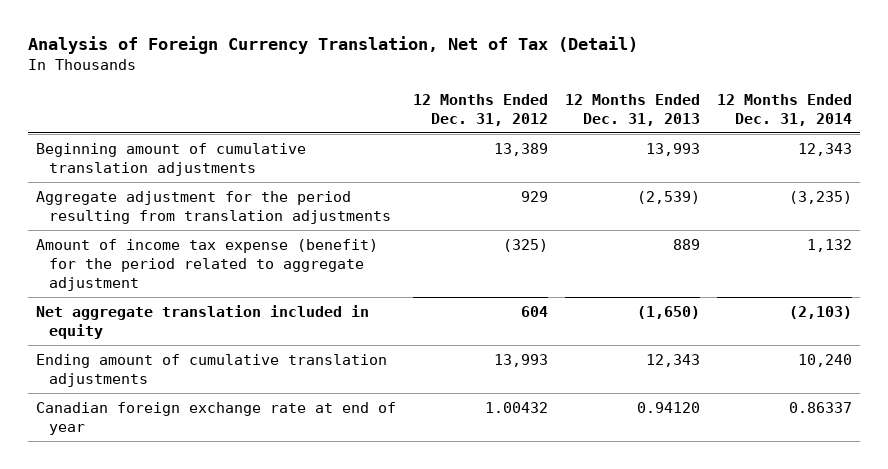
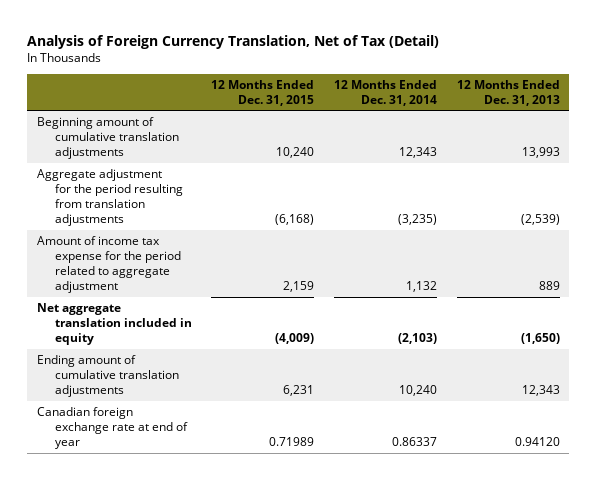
[412,93,548,126] 12 Months Ended Dec. 31, 2012 -> none
none -> [211,79,315,106] 12 Months Ended Dec. 31, 2015
[35,238,378,291] Amount of income tax expense (benefit) for the period related to aggregate adjustment -> [36,235,181,294] Amount of income tax expense for the period related to aggregate adjustment

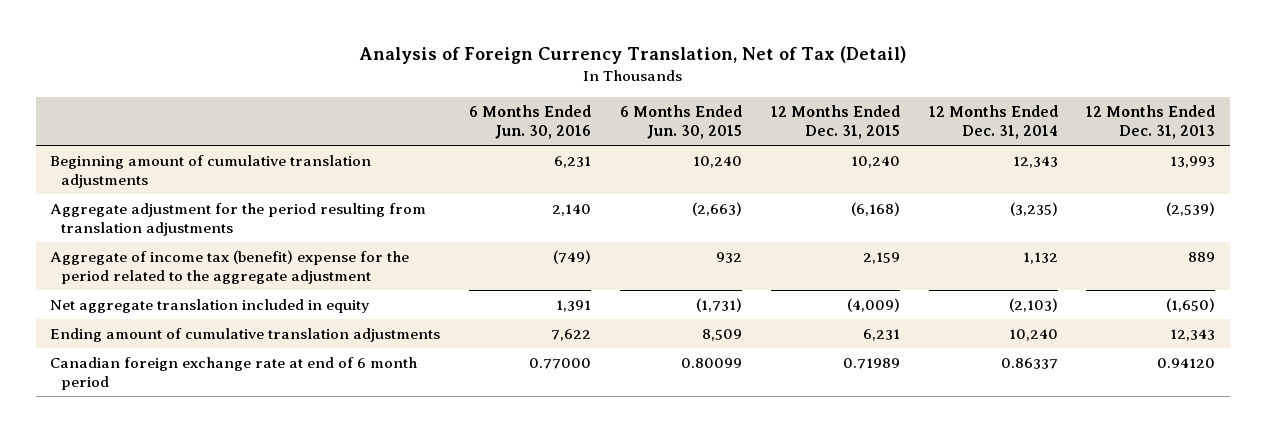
none -> [468,104,591,140] 6 Months Ended Jun. 30, 2016
none -> [619,104,742,140] 6 Months Ended Jun. 30, 2015
[36,235,181,294] Amount of income tax expense for the period related to aggregate adjustment -> [50,249,410,285] Aggregate of income tax (benefit) expense for the period related to the aggregate adjustment
[36,406,188,450] Canadian foreign exchange rate at end of year -> [50,356,418,391] Canadian foreign exchange rate at end of 6 month period

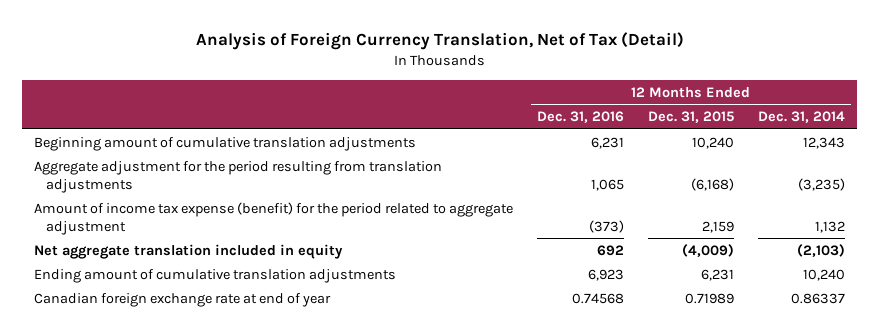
[468,104,591,140] 6 Months Ended Jun. 30, 2016 -> none
[619,104,742,140] 6 Months Ended Jun. 30, 2015 -> none
[1086,104,1216,140] 12 Months Ended Dec. 31, 2013 -> none
none -> [537,111,625,124] Dec. 31, 2016
[50,249,410,285] Aggregate of income tax (benefit) expense for the period related to the aggregate adjustment -> [34,201,514,235] Amount of income tax expense (benefit) for the period related to aggregate adjustment
[50,356,418,391] Canadian foreign exchange rate at end of 6 month period -> [34,292,332,307] Canadian foreign exchange rate at end of year

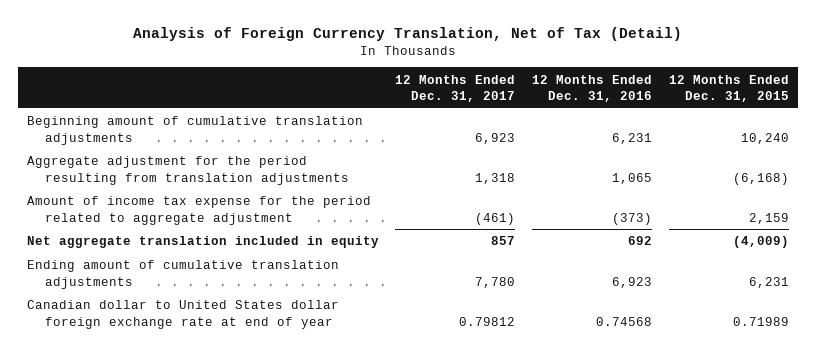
[758,111,846,124] Dec. 31, 2014 -> none
none -> [395,74,516,103] 12 Months Ended Dec. 31, 2017
[34,201,514,235] Amount of income tax expense (benefit) for the period related to aggregate adjustment -> [26,196,371,225] Amount of income tax expense for the period related to aggregate adjustment
[34,292,332,307] Canadian foreign exchange rate at end of year -> [26,300,339,329] Canadian dollar to United States dollar foreign exchange rate at end of year

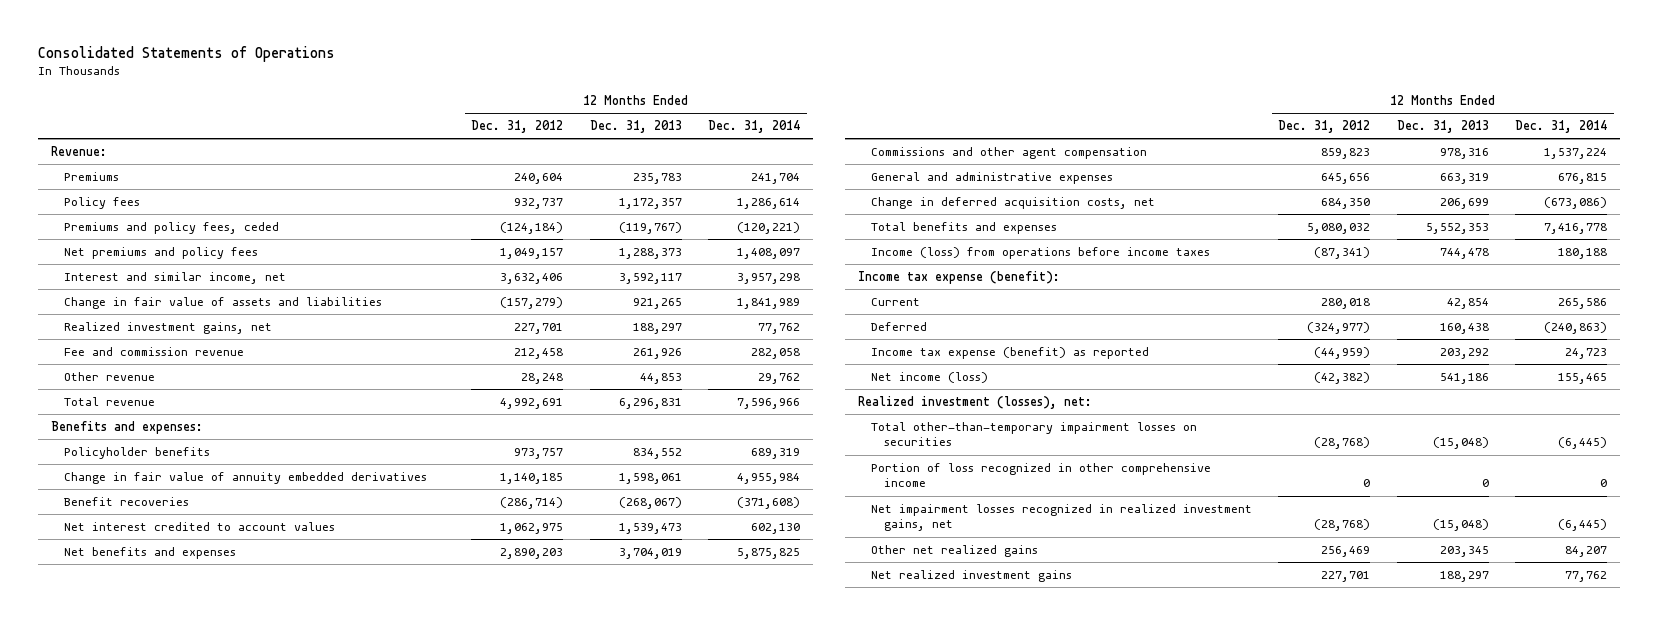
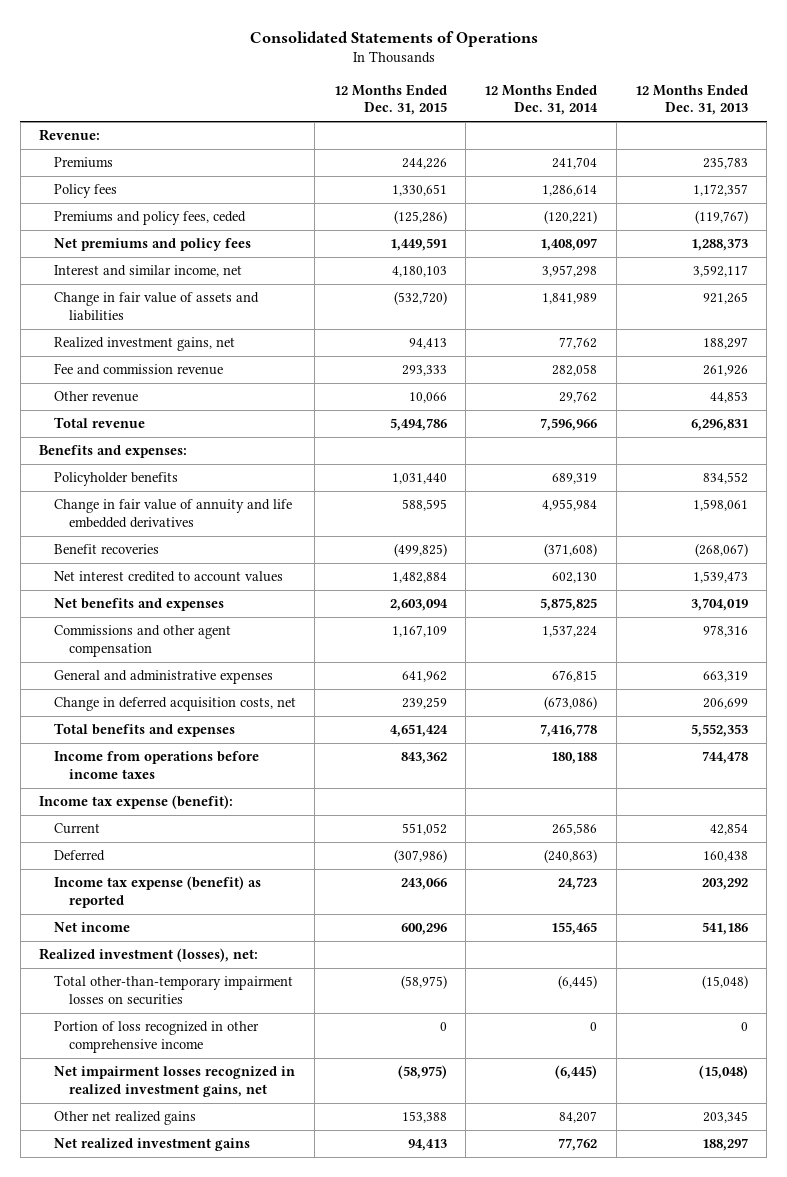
[471,120,564,134] Dec. 31, 2012 -> none
none -> [333,83,447,116] 12 Months Ended Dec. 31, 2015
[64,472,428,485] Change in fair value of annuity embedded derivatives -> [53,499,292,528] Change in fair value of annuity and life embedded derivatives
[871,247,1211,260] Income (loss) from operations before income taxes -> [53,751,259,779] Income from operations before income taxes
[871,372,989,384] Net income (loss) -> [53,922,130,933] Net income

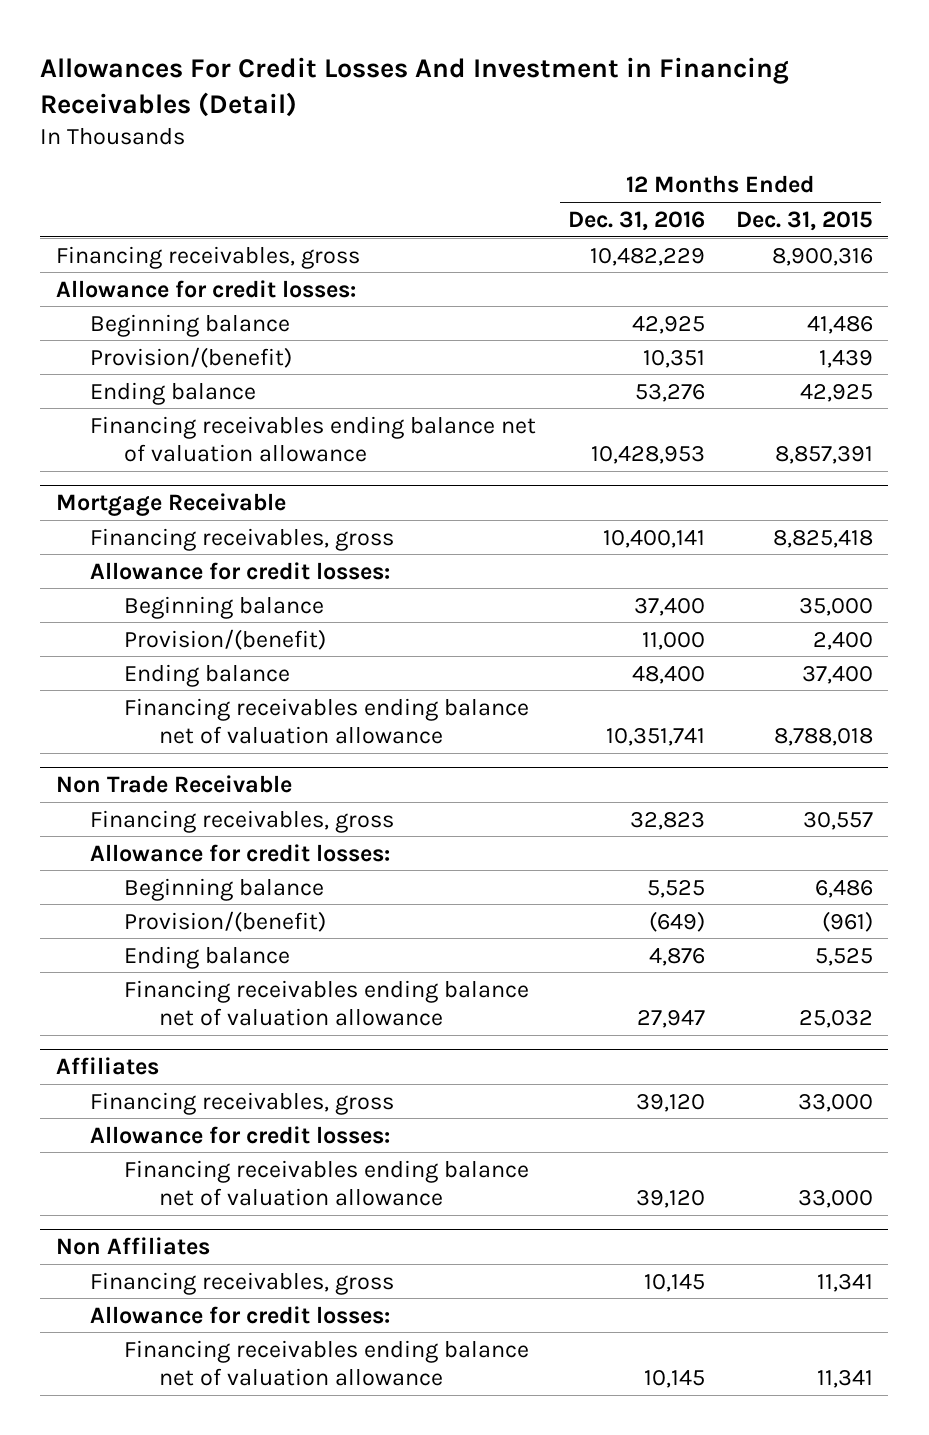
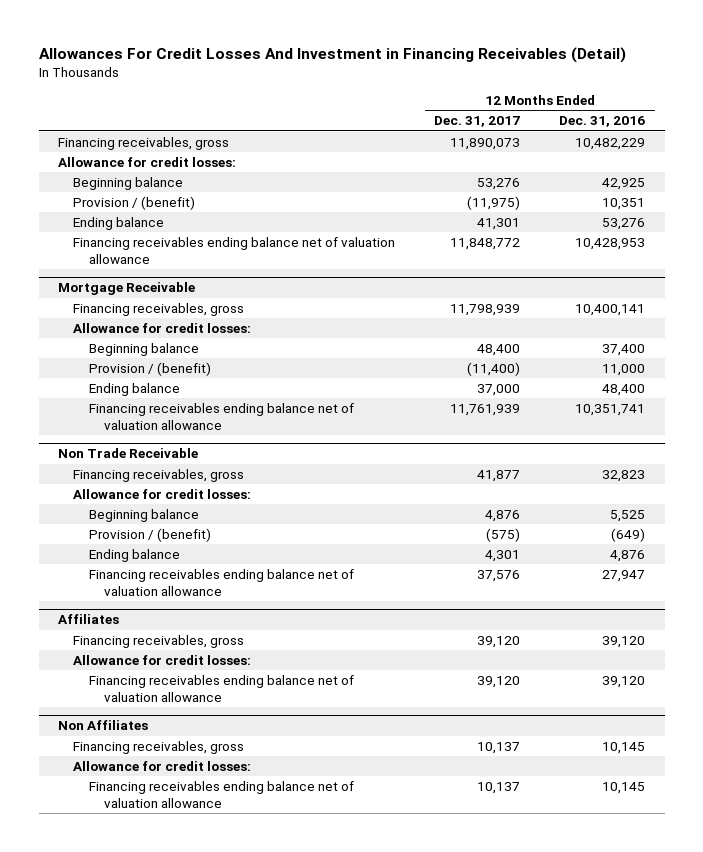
[735,210,873,231] Dec. 31, 2015 -> none
none -> [434,116,521,128] Dec. 31, 2017
[90,346,293,368] Provision/(benefit) -> [73,195,196,210] Provision / (benefit)
[124,628,327,650] Provision/(benefit) -> [88,361,211,376] Provision / (benefit)
[124,910,327,932] Provision/(benefit) -> [88,527,211,542] Provision / (benefit)

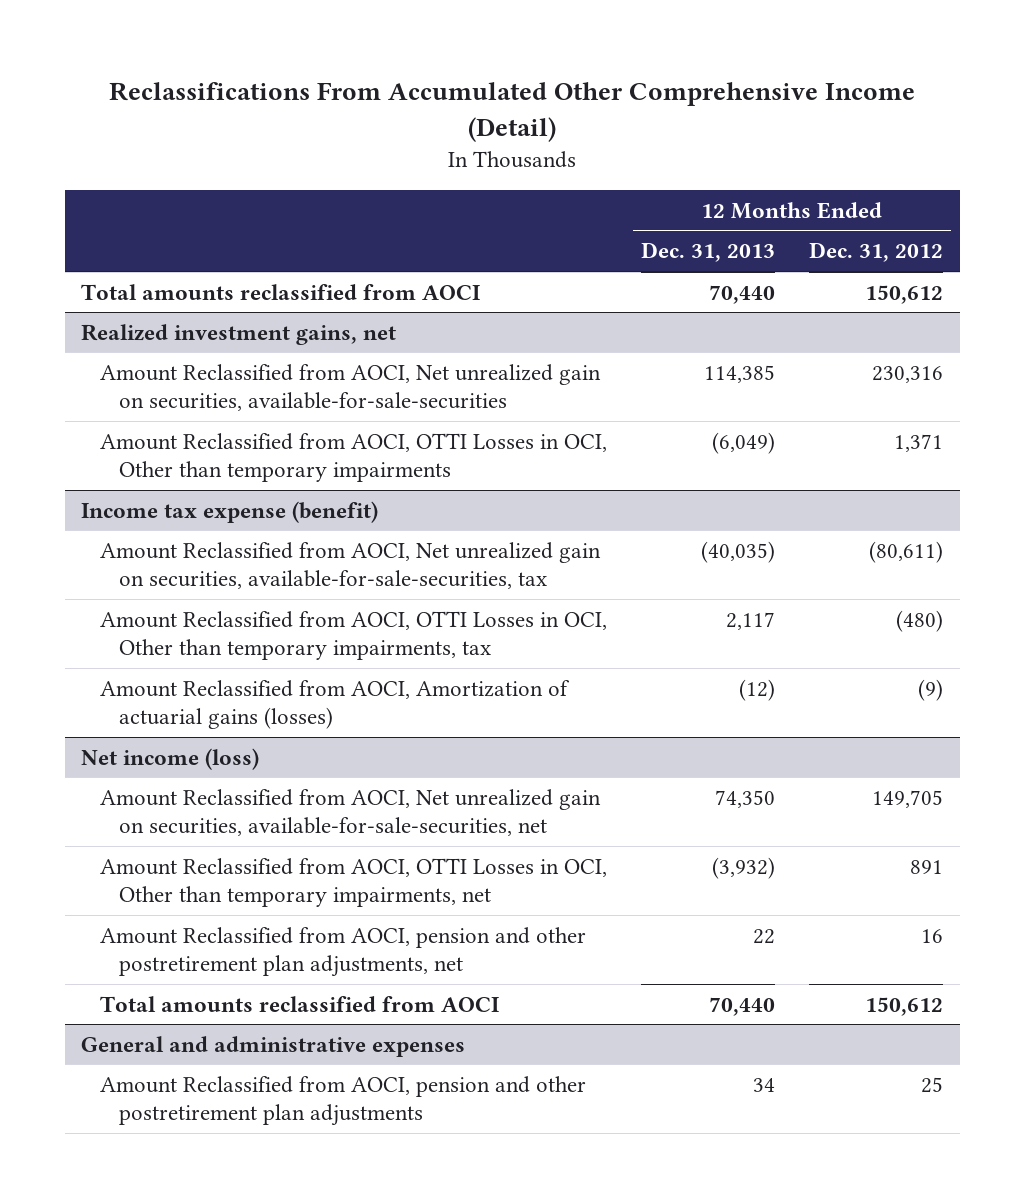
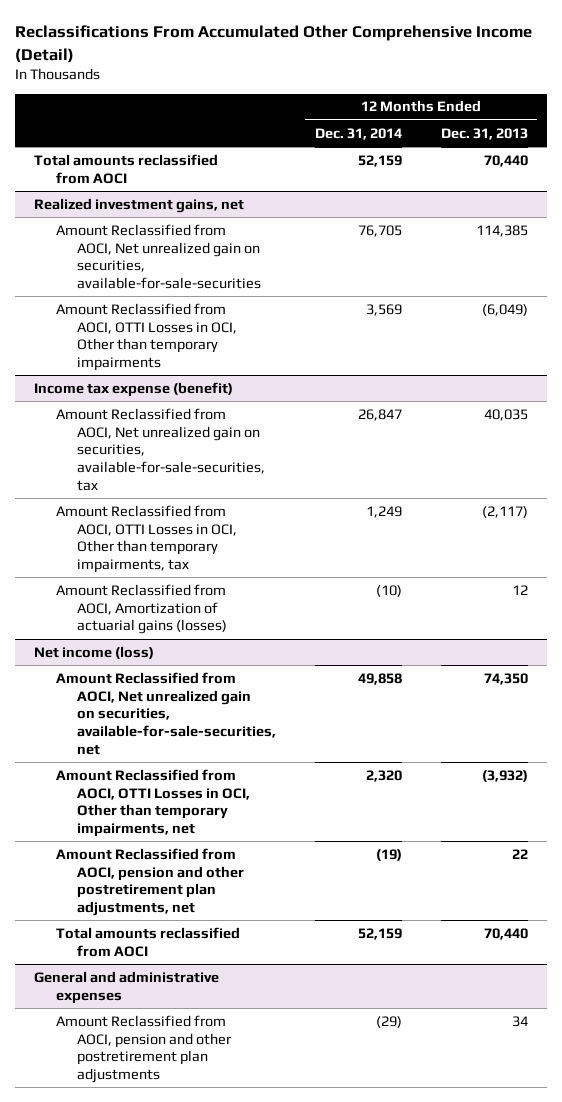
[808,242,943,263] Dec. 31, 2012 -> none
none -> [314,127,402,140] Dec. 31, 2014
[701,540,776,563] (40,035) -> [483,408,528,421] 40,035
[726,611,776,630] 2,117 -> [481,505,528,518] (2,117)
[739,678,776,701] (12) -> [511,584,528,595] 12

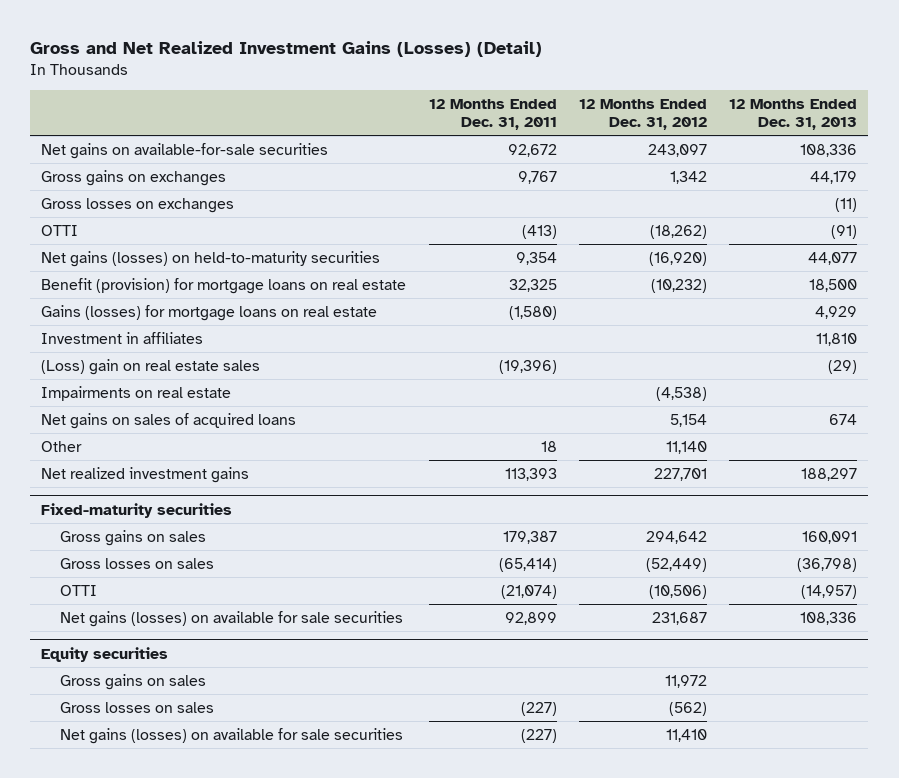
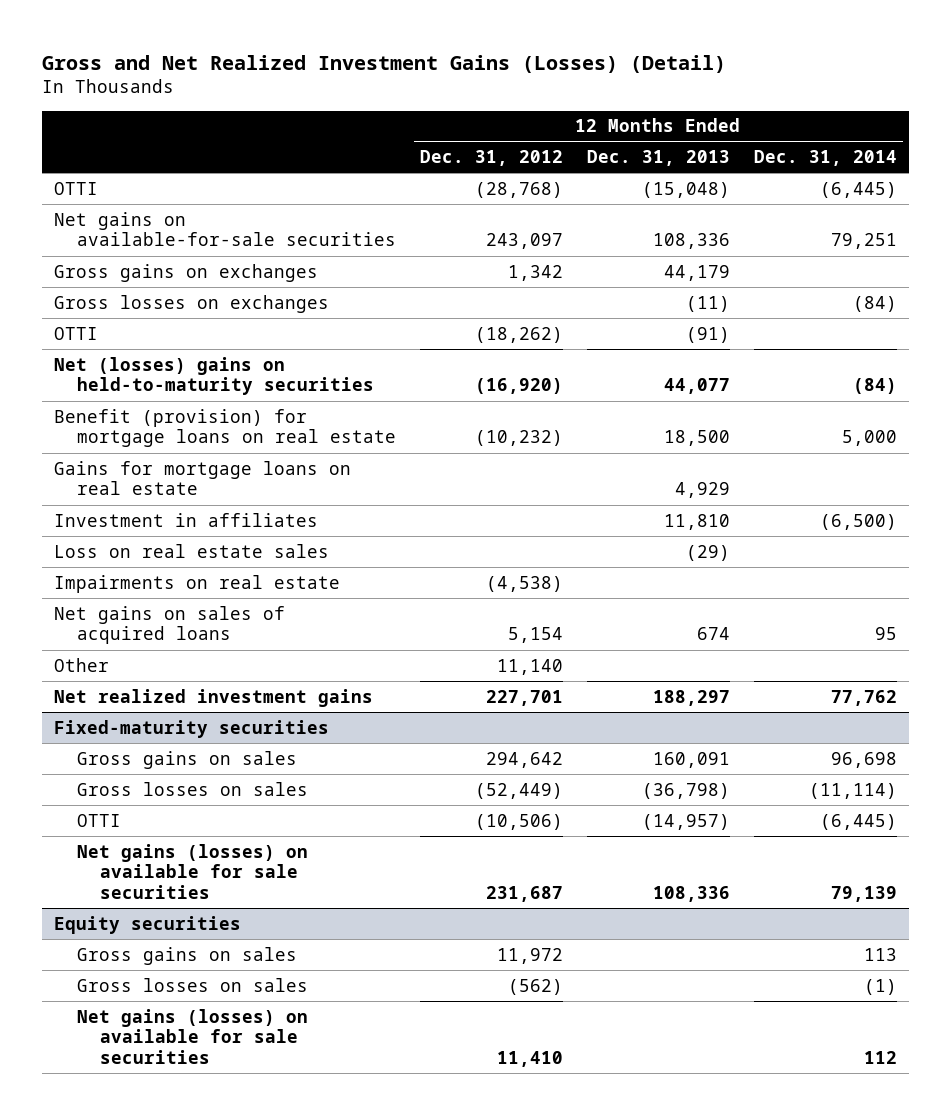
[428,98,557,130] 12 Months Ended Dec. 31, 2011 -> none
none -> [753,150,897,167] Dec. 31, 2014
none -> [54,181,99,195] OTTI
[41,250,381,267] Net gains (losses) on held-to-maturity securities -> [54,356,374,396] Net (losses) gains on held-to-maturity securities
[41,304,378,321] Gains (losses) for mortgage loans on real estate -> [54,460,352,496] Gains for mortgage loans on real estate
[41,358,261,375] (Loss) gain on real estate sales -> [54,543,330,558] Loss on real estate sales

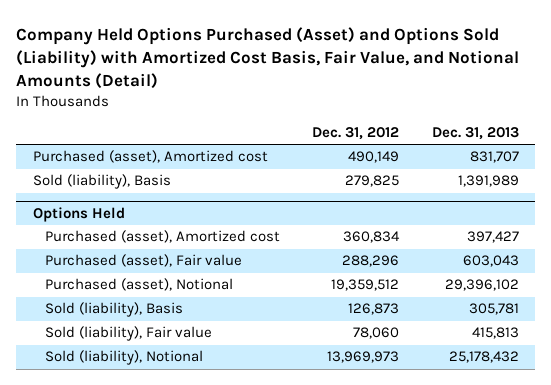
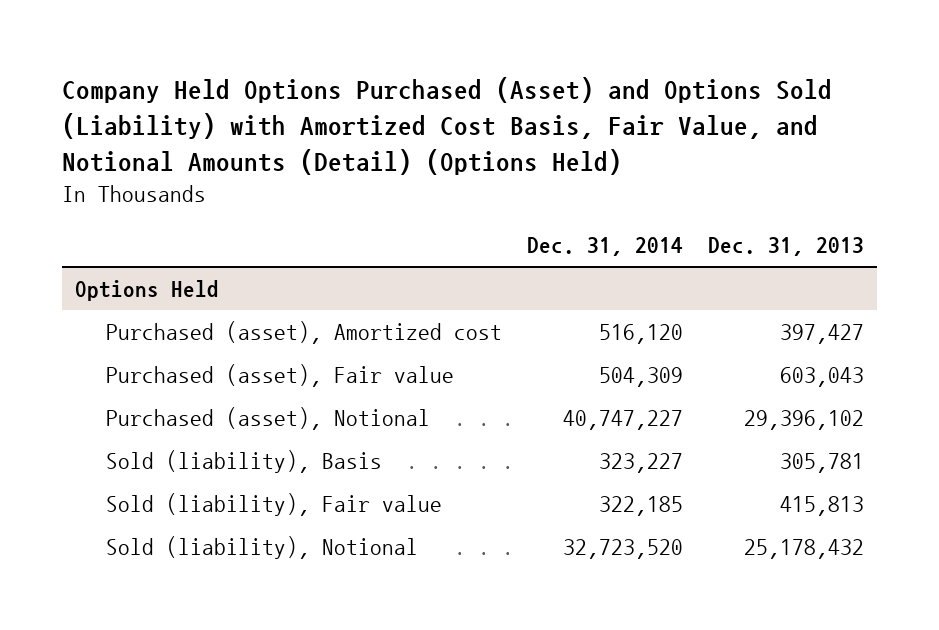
[16,26,520,89] Company Held Options Purchased (Asset) and Options Sold (Liability) with Amortized Cost Basis, Fair Value, and Notional Amounts (Detail) -> [61,76,832,175] Company Held Options Purchased (Asset) and Options Sold (Liability) with Amortized Cost Basis, Fair Value, and Notional Amounts (Detail) (Options Held)
[312,127,400,141] Dec. 31, 2012 -> none
none -> [526,237,683,257] Dec. 31, 2014
[32,150,268,164] Purchased (asset), Amortized cost -> none
[32,174,171,190] Sold (liability), Basis -> none

